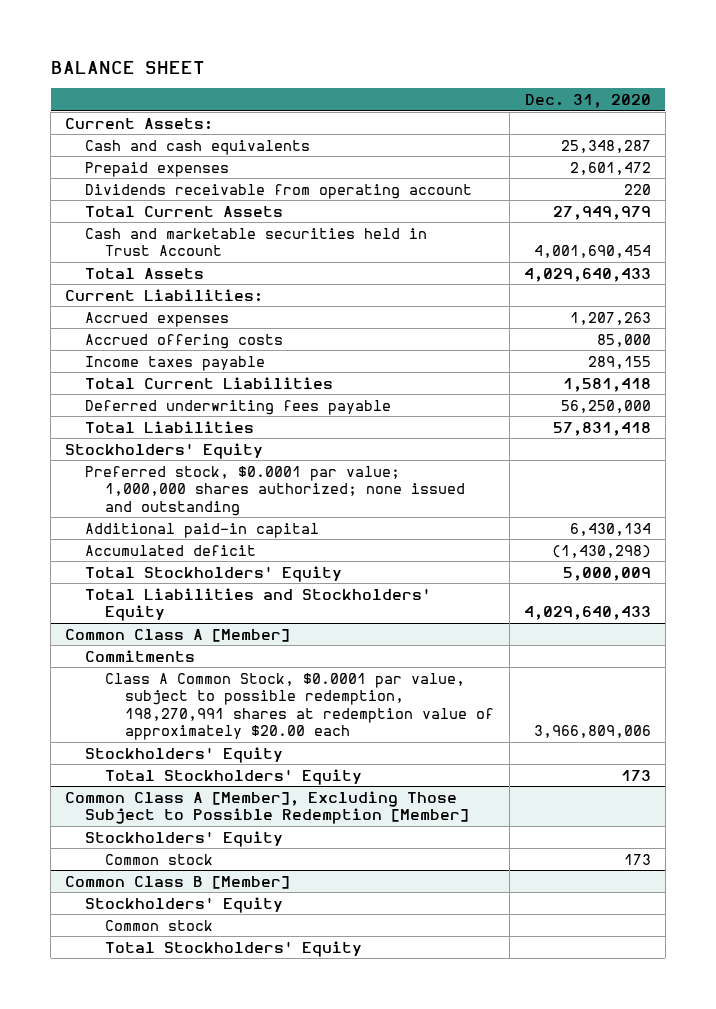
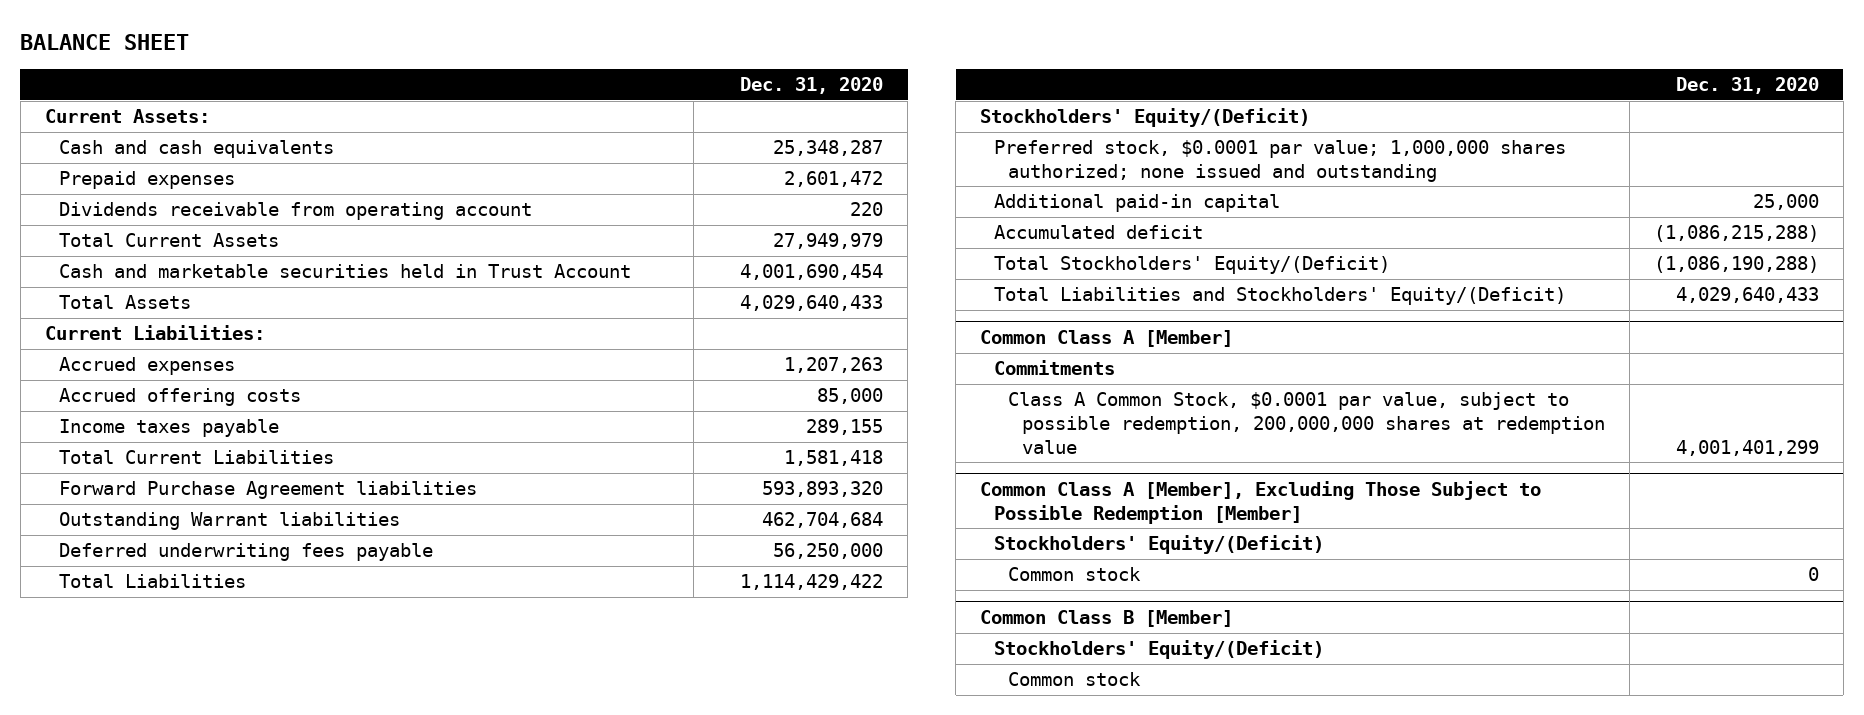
none -> [58,481,477,500] Forward Purchase Agreement liabilities
none -> [58,512,400,531] Outstanding Warrant liabilities
[552,421,651,436] 57,831,418 -> [740,574,884,591] 1,114,429,422
[65,442,264,459] Stockholders' Equity -> [980,108,1311,128] Stockholders' Equity/(Deficit)
[569,522,651,536] 6,430,134 -> [1752,194,1819,211] 25,000
[551,544,651,558] (1,430,298) -> [1653,225,1819,243] (1,086,215,288)
[85,565,343,582] Total Stockholders' Equity -> [994,256,1391,275] Total Stockholders' Equity/(Deficit)
[562,566,651,581] 5,000,009 -> [1653,256,1819,274] (1,086,190,288)
[85,587,432,622] Total Liabilities and Stockholders' Equity -> [994,287,1567,306] Total Liabilities and Stockholders' Equity/(Deficit)
[85,746,284,763] Stockholders' Equity -> none
[105,768,363,785] Total Stockholders' Equity -> none
[105,672,495,741] Class A Common Stock, $0.0001 par value, subject to possible redemption, 198,270,991 shares at redemption value of approximately $20.00 each -> [1008,392,1605,454] Class A Common Stock, $0.0001 par value, subject to possible redemption, 200,000,000 shares at redemption value
[533,725,651,739] 3,966,809,006 -> [1675,439,1819,456] 4,001,401,299
[85,830,284,847] Stockholders' Equity -> [994,535,1325,555] Stockholders' Equity/(Deficit)
[623,853,651,865] 173 -> [1807,567,1819,582] 0
[85,896,284,913] Stockholders' Equity -> [994,640,1325,660] Stockholders' Equity/(Deficit)
[105,940,363,957] Total Stockholders' Equity -> none

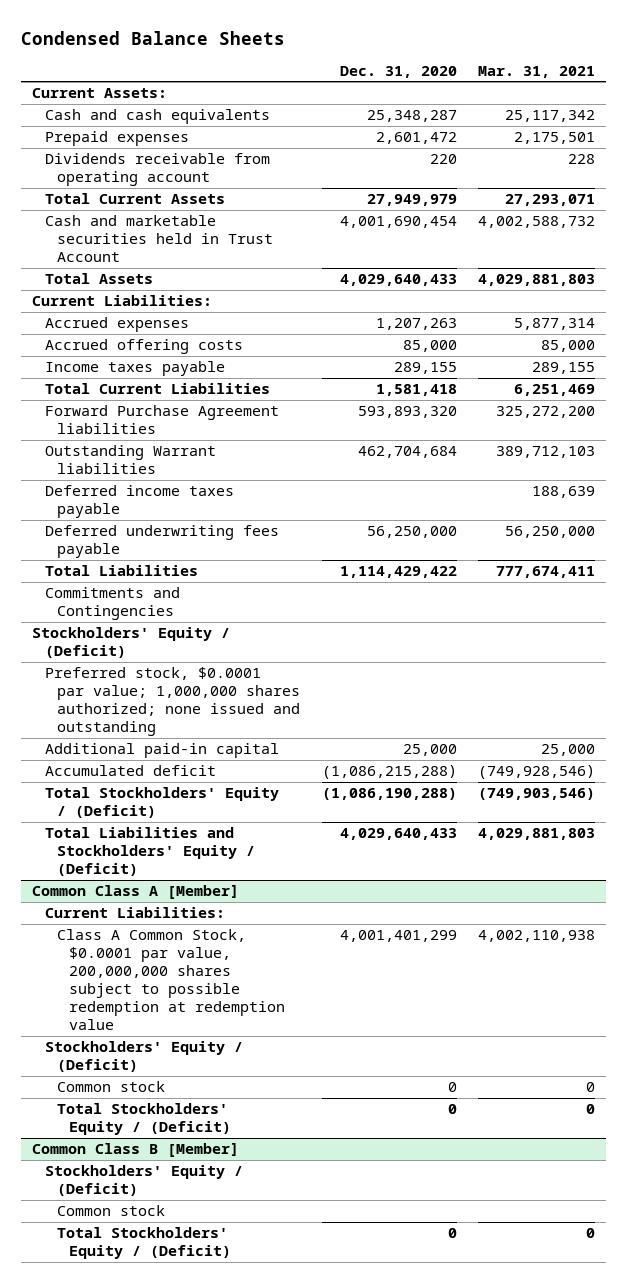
[20,33,190,50] BALANCE SHEET -> [21,30,286,45] Condensed Balance Sheets
none -> [478,66,596,79] Mar. 31, 2021
none -> [44,485,234,519] Deferred income taxes payable
none -> [44,587,180,621] Commitments and Contingencies
[980,108,1311,128] Stockholders' Equity/(Deficit) -> [32,627,231,659] Stockholders' Equity / (Deficit)
[994,256,1391,275] Total Stockholders' Equity/(Deficit) -> [44,787,279,819] Total Stockholders' Equity / (Deficit)
[994,287,1567,306] Total Liabilities and Stockholders' Equity/(Deficit) -> [44,827,255,877] Total Liabilities and Stockholders' Equity / (Deficit)
[994,360,1116,376] Commitments -> none
[980,481,1542,524] Common Class A [Member], Excluding Those Subject to Possible Redemption [Member] -> none
none -> [44,907,225,919] Current Liabilities:
[1008,392,1605,454] Class A Common Stock, $0.0001 par value, subject to possible redemption, 200,000,000 shares at redemption value -> [56,929,286,1031] Class A Common Stock, $0.0001 par value, 200,000,000 shares subject to possible redemption at redemption value
[994,535,1325,555] Stockholders' Equity/(Deficit) -> [44,1041,243,1073] Stockholders' Equity / (Deficit)
none -> [56,1103,232,1136] Total Stockholders' Equity / (Deficit)
[994,640,1325,660] Stockholders' Equity/(Deficit) -> [44,1165,243,1197] Stockholders' Equity / (Deficit)
none -> [56,1227,232,1260] Total Stockholders' Equity / (Deficit)

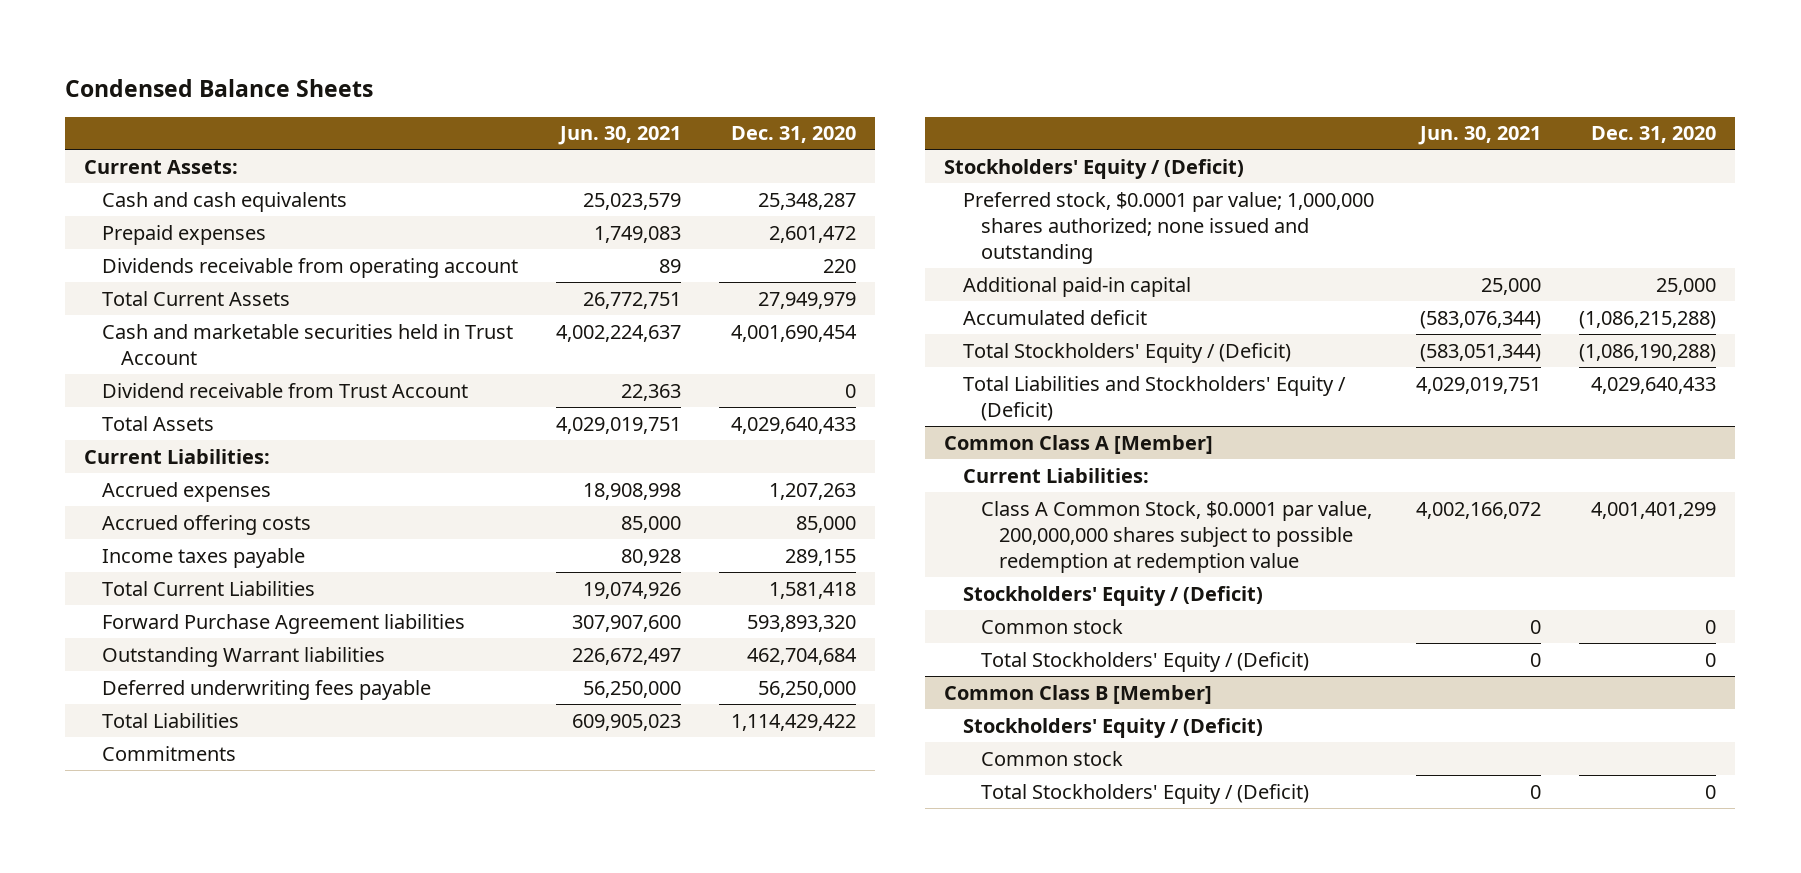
[478,66,596,79] Mar. 31, 2021 -> none
none -> [558,126,682,146] Jun. 30, 2021
none -> [102,382,469,398] Dividend receivable from Trust Account
[44,485,234,519] Deferred income taxes payable -> none
[44,587,180,621] Commitments and Contingencies -> [102,745,237,761] Commitments

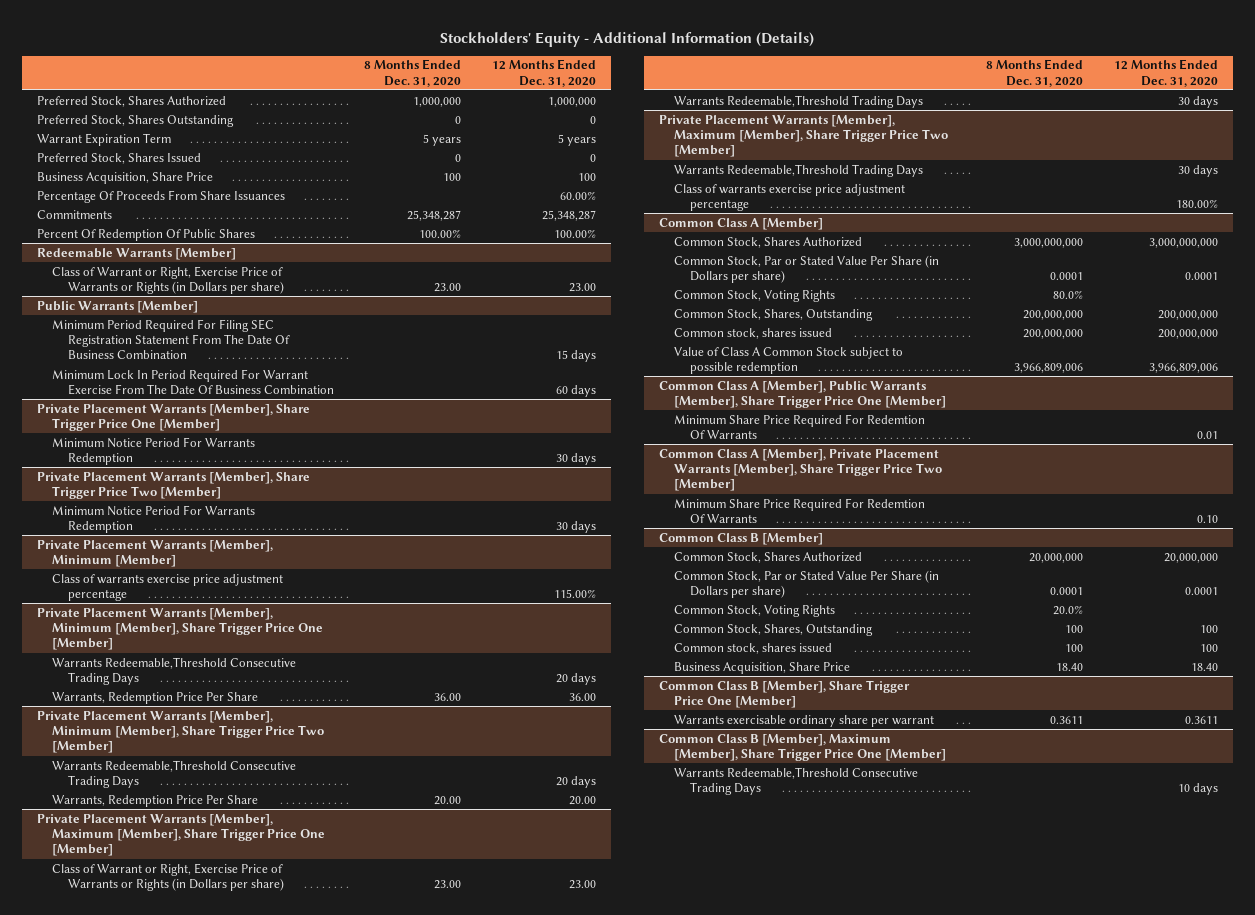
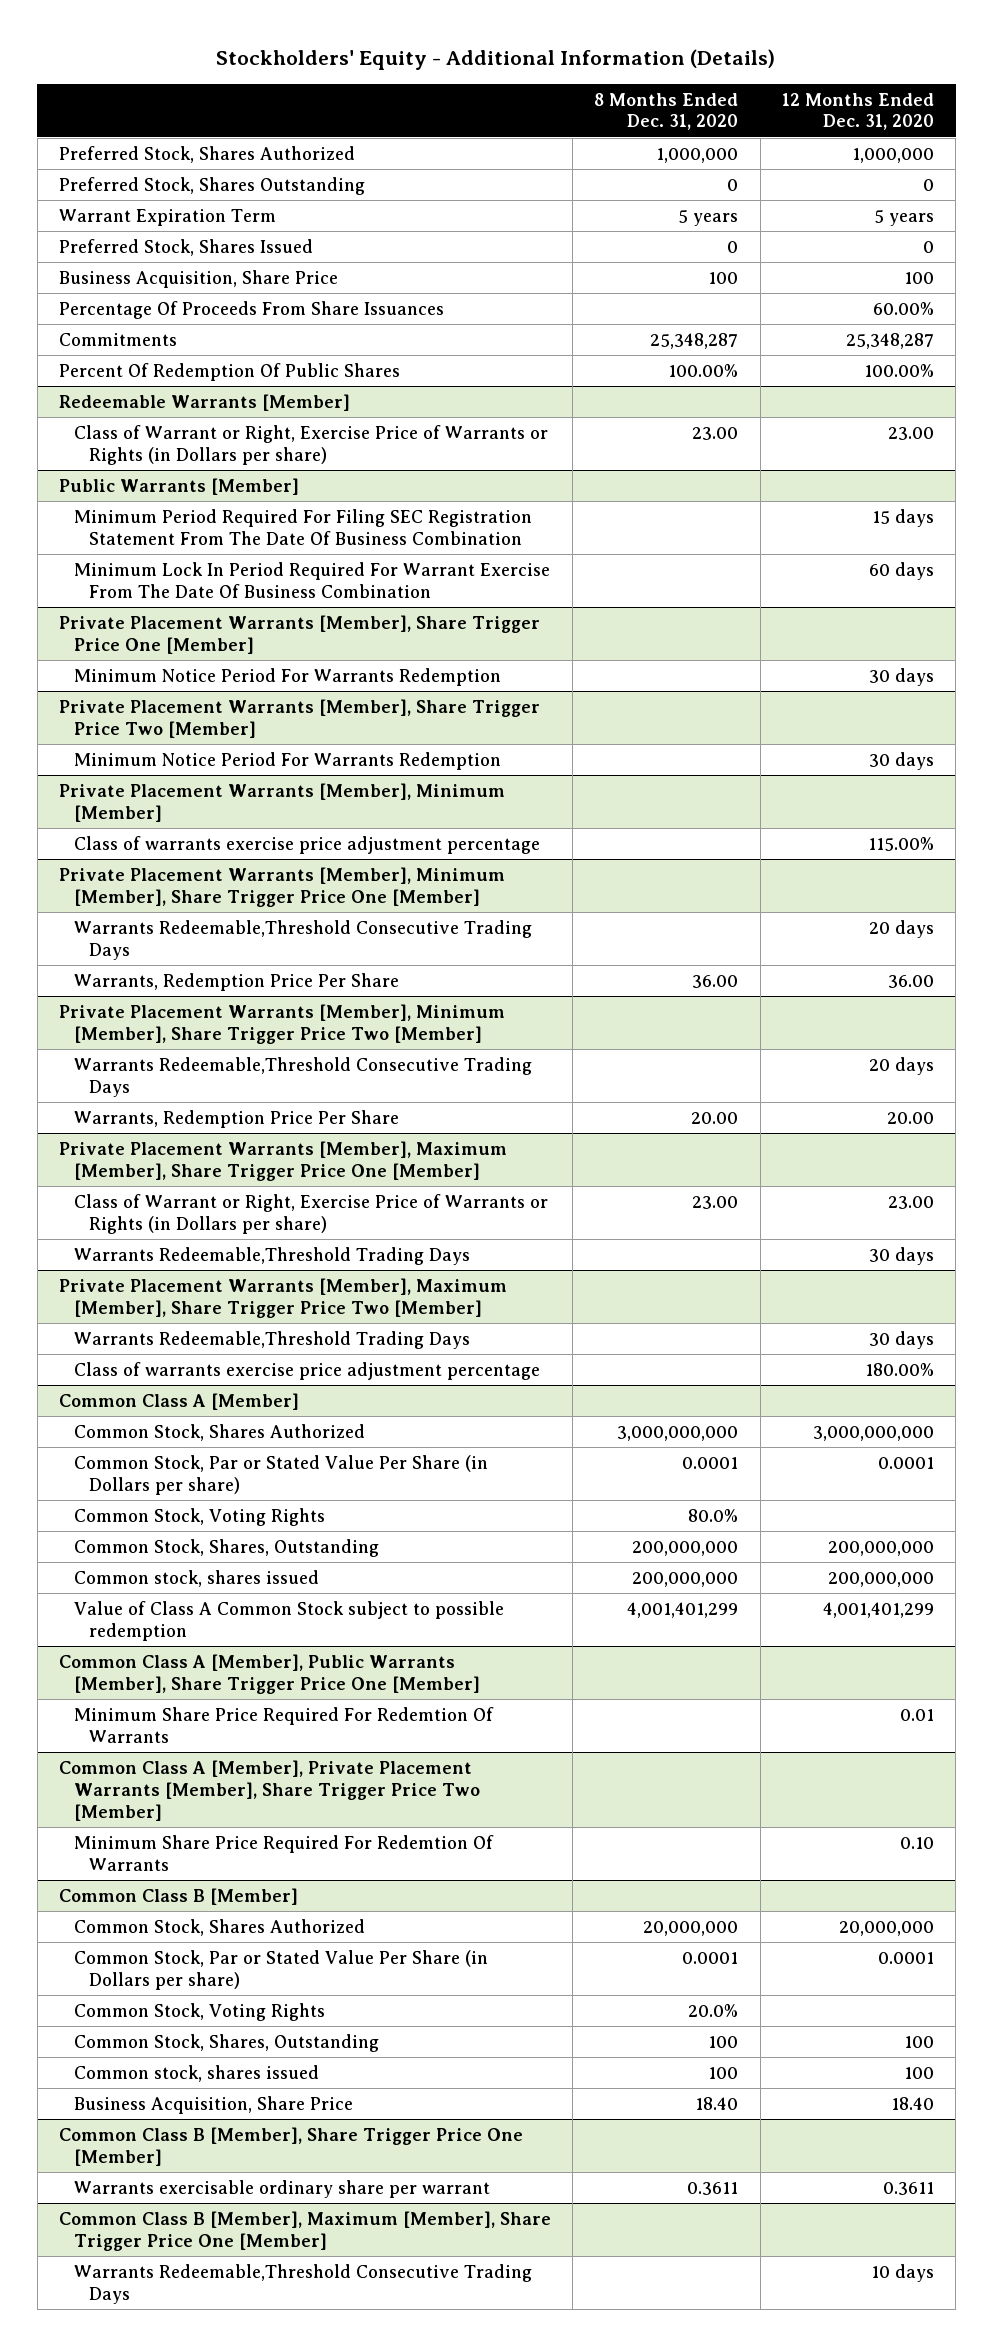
[1014,363,1084,374] 3,966,809,006 -> [627,1601,739,1618] 4,001,401,299
[1148,363,1218,374] 3,966,809,006 -> [822,1601,934,1618] 4,001,401,299

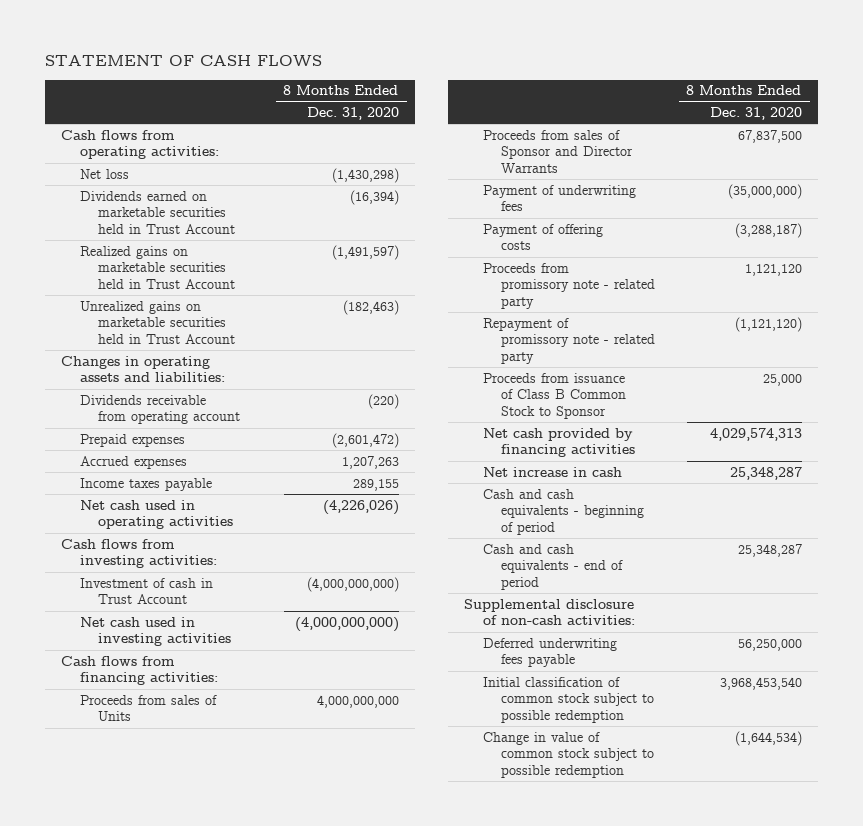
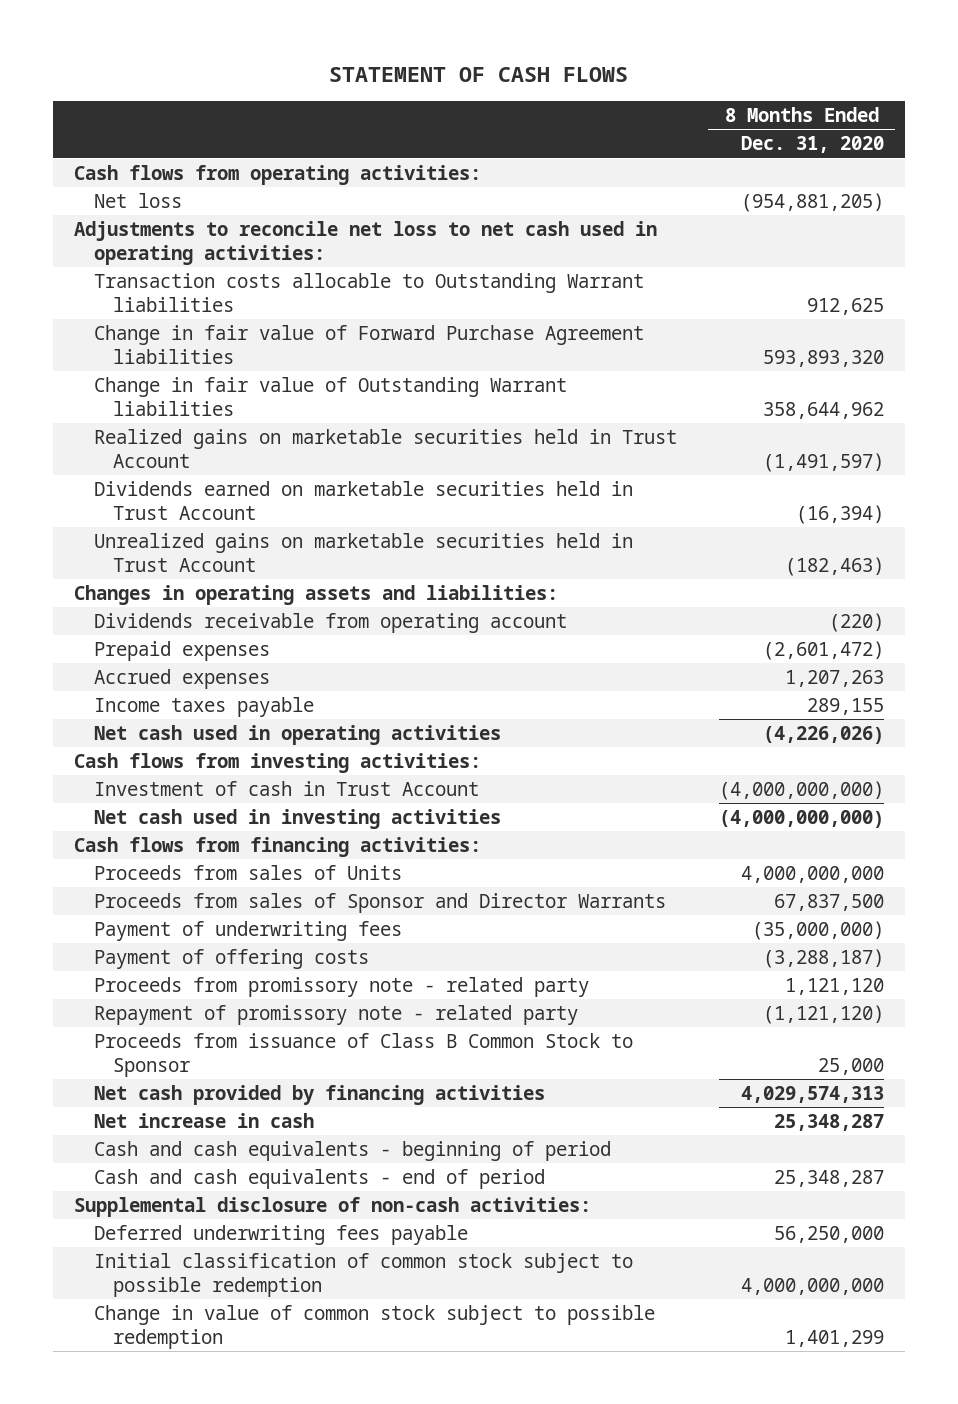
[331,167,399,183] (1,430,298) -> [741,193,885,213] (954,881,205)
none -> [73,221,657,265] Adjustments to reconcile net loss to net cash used in operating activities:
none -> [93,273,644,312] Transaction costs allocable to Outstanding Warrant liabilities
none -> [93,325,644,364] Change in fair value of Forward Purchase Agreement liabilities
none -> [93,377,567,416] Change in fair value of Outstanding Warrant liabilities
[79,190,236,235] Dividends earned on marketable securities held in Trust Account -> [93,481,633,520] Dividends earned on marketable securities held in Trust Account
[719,676,802,690] 3,968,453,540 -> [741,1277,885,1295] 4,000,000,000
[734,730,802,746] (1,644,534) -> [785,1329,885,1347] 1,401,299

